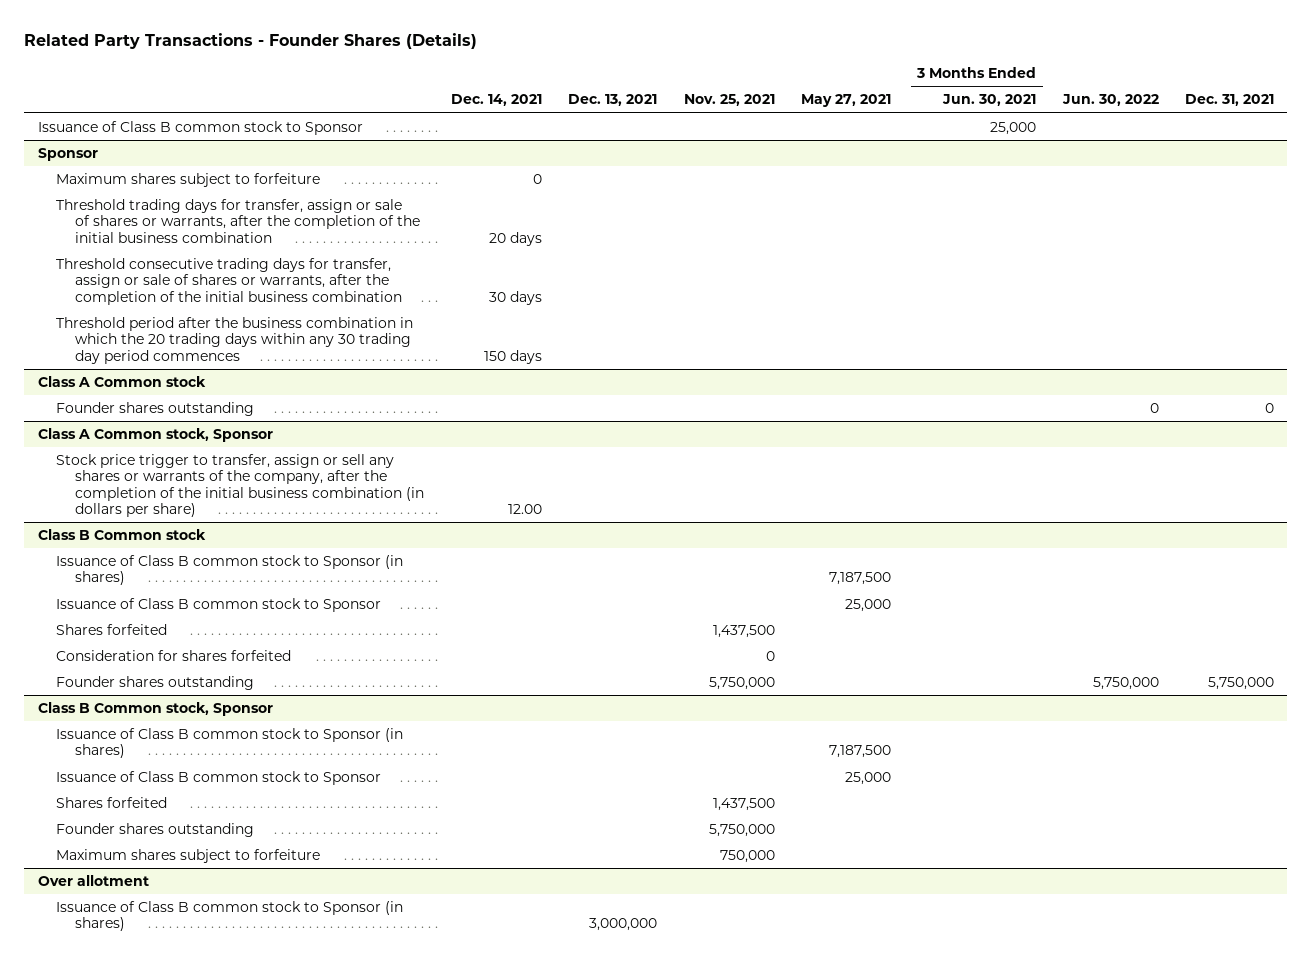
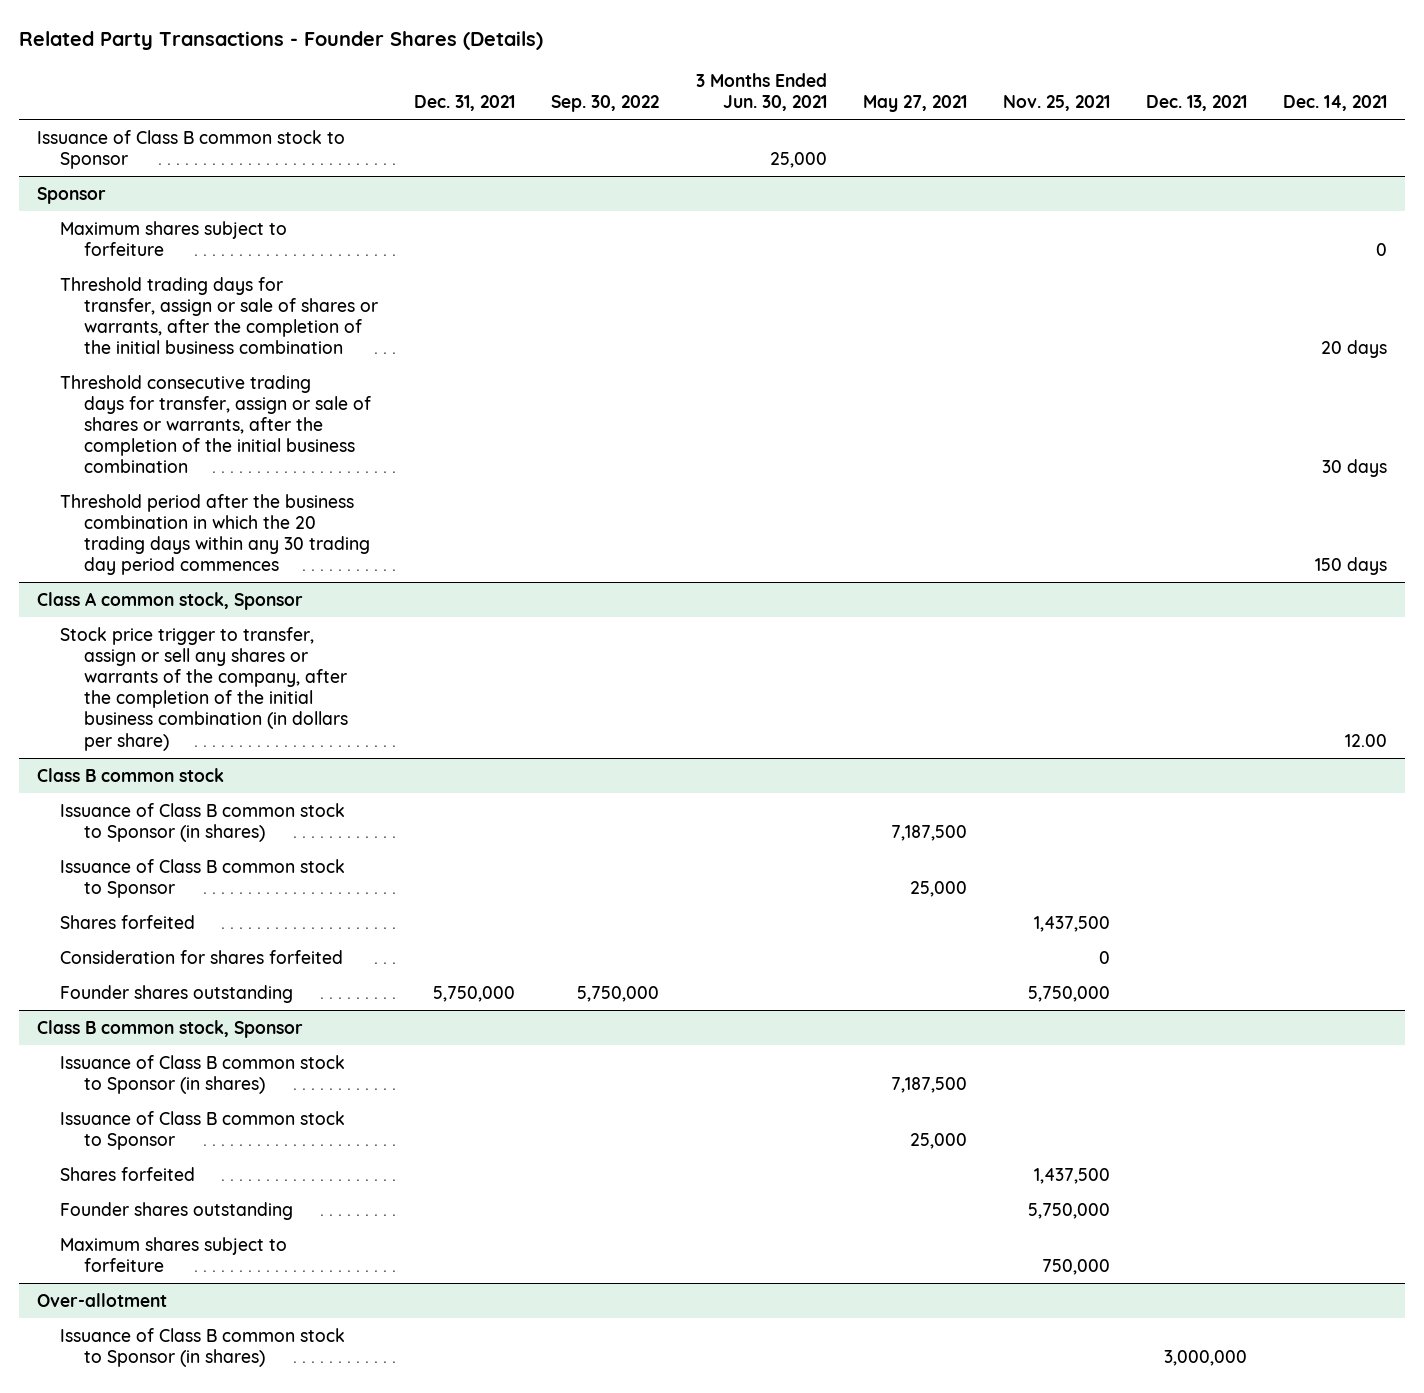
[1061,94,1159,107] Jun. 30, 2022 -> none
none -> [551,95,660,113] Sep. 30, 2022
[37,376,206,388] Class A Common stock -> none
[56,402,255,417] Founder shares outstanding -> none
[37,428,273,443] Class A Common stock, Sponsor -> [36,591,303,610] Class A common stock, Sponsor
[37,529,206,541] Class B Common stock -> [36,767,224,782] Class B common stock
[37,702,273,717] Class B Common stock, Sponsor -> [36,1019,303,1038] Class B common stock, Sponsor
[37,875,149,887] Over allotment -> [36,1292,167,1307] Over-allotment

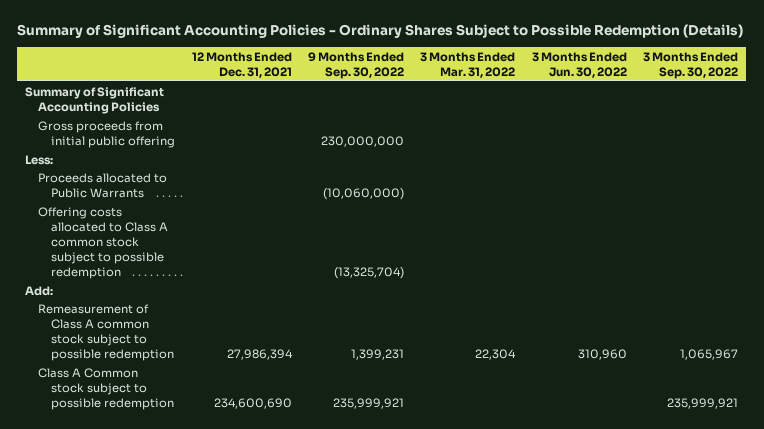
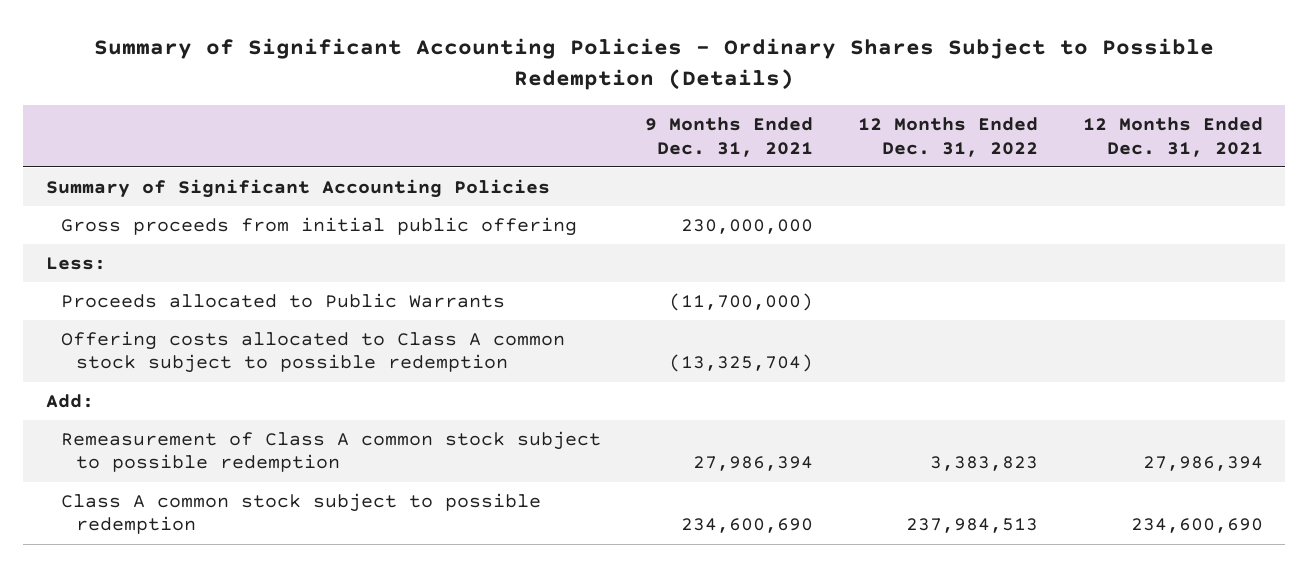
[307,51,404,79] 9 Months Ended Sep. 30, 2022 -> none
[420,51,516,78] 3 Months Ended Mar. 31, 2022 -> none
[531,51,627,78] 3 Months Ended Jun. 30, 2022 -> none
[643,51,739,79] 3 Months Ended Sep. 30, 2022 -> none
none -> [645,117,814,157] 9 Months Ended Dec. 31, 2021
none -> [858,117,1039,157] 12 Months Ended Dec. 31, 2022
[38,367,175,410] Class A Common stock subject to possible redemption -> [60,493,541,535] Class A common stock subject to possible redemption

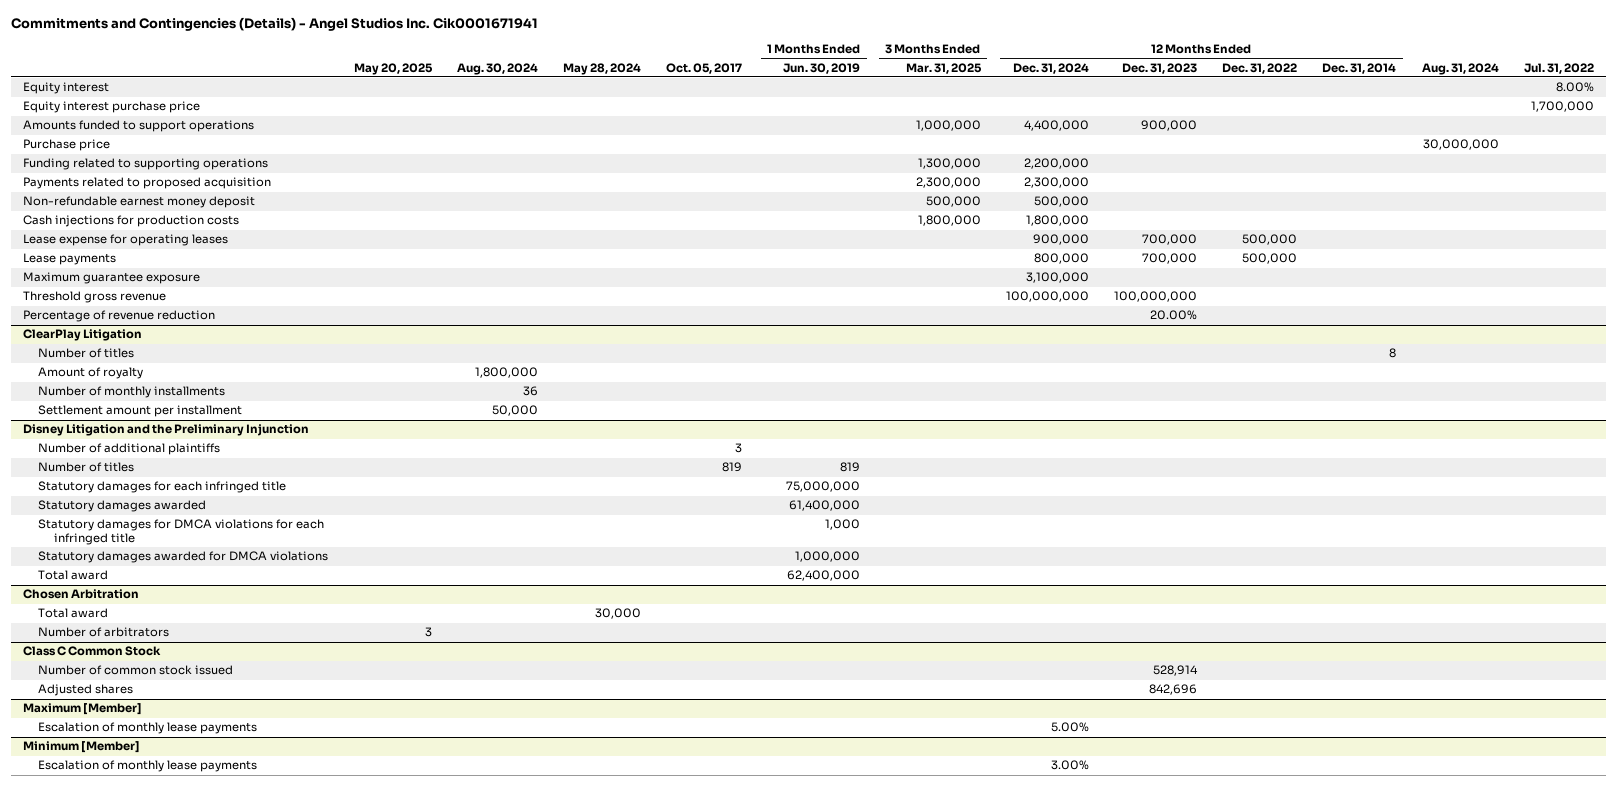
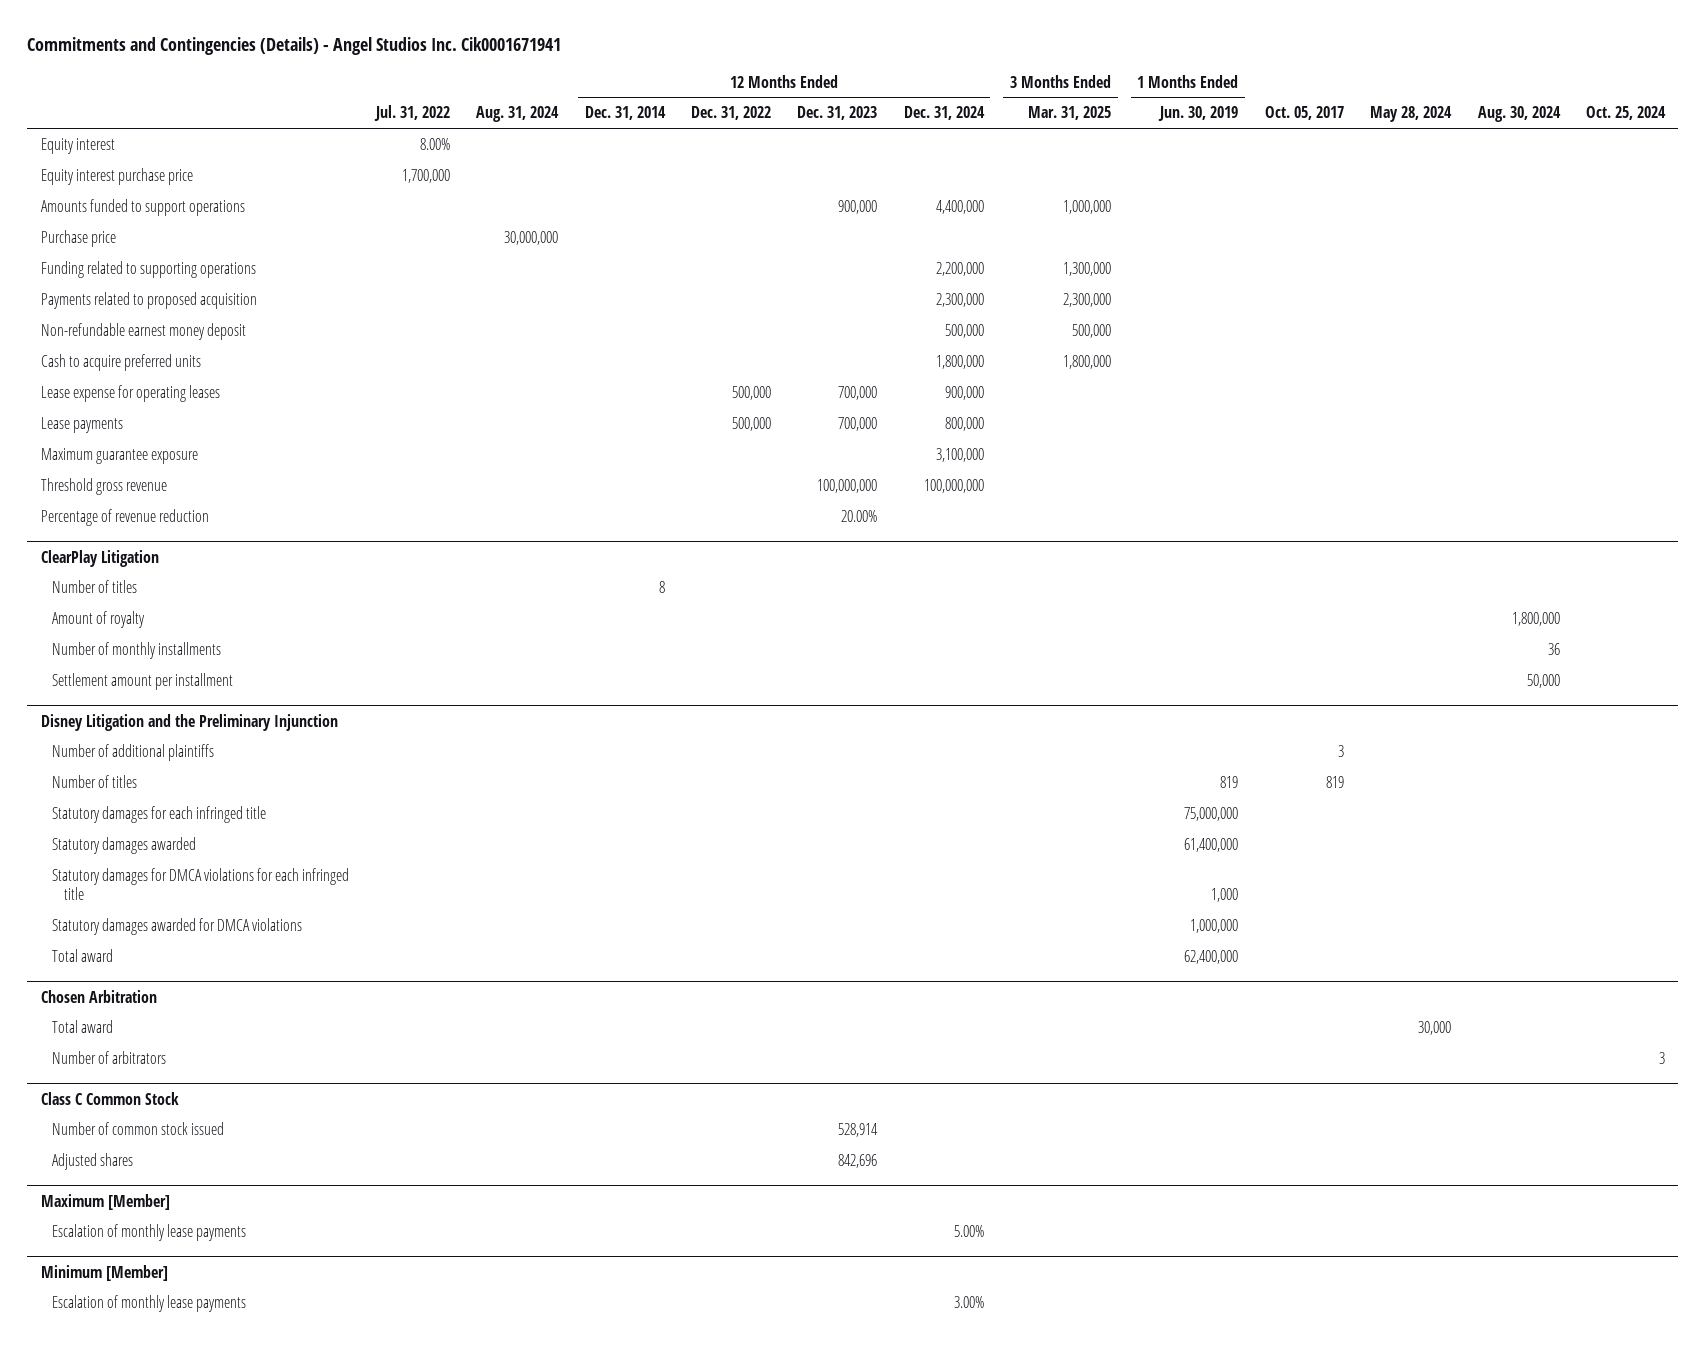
[353,62,433,75] May 20, 2025 -> none
none -> [1585,106,1666,121] Oct. 25, 2024
[23,215,240,228] Cash injections for production costs -> [40,353,201,371] Cash to acquire preferred units

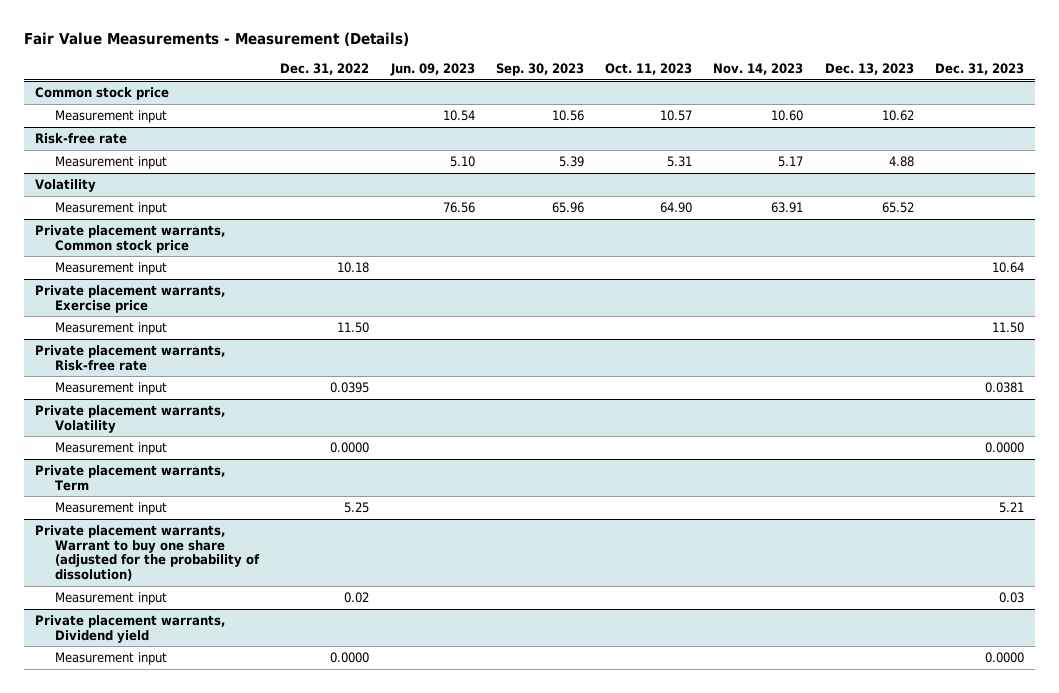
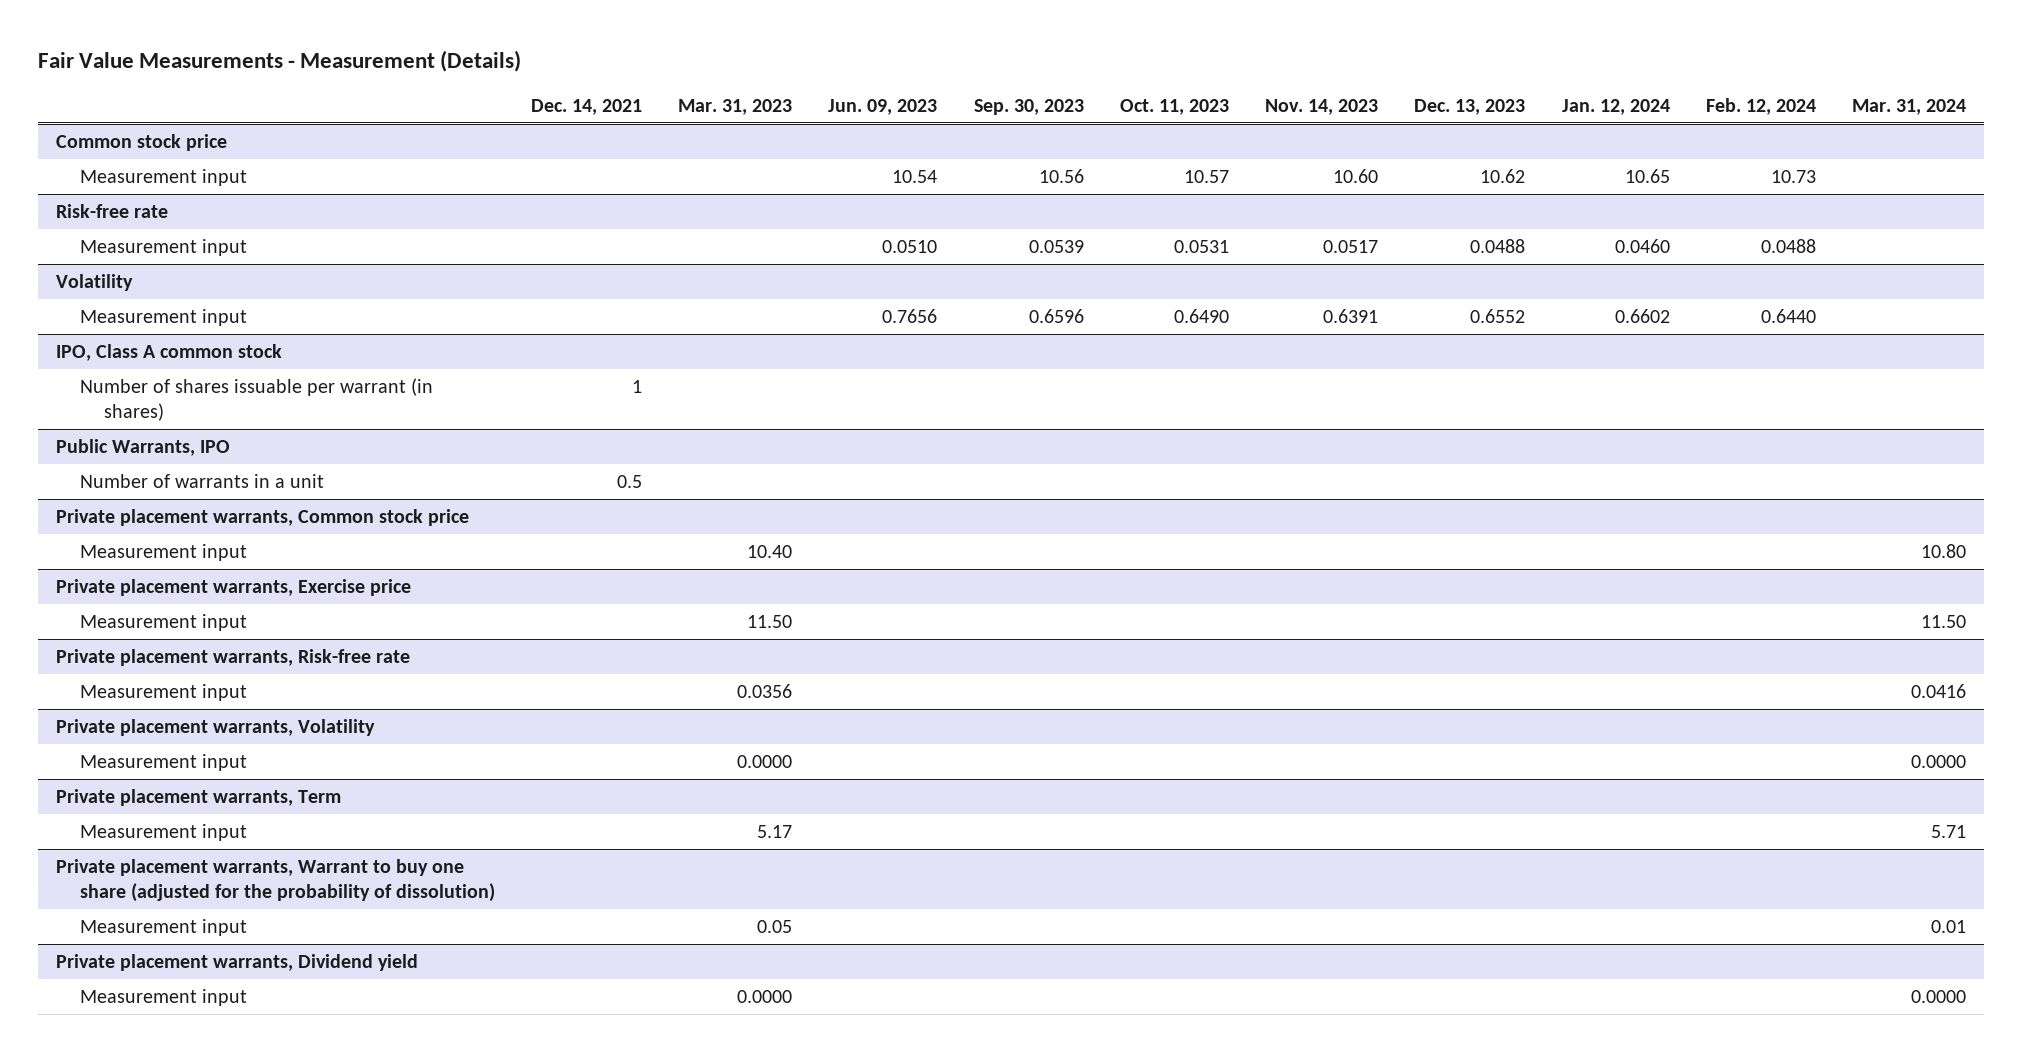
[280,62,370,75] Dec. 31, 2022 -> none
[935,62,1025,75] Dec. 31, 2023 -> none
none -> [531,98,643,115] Dec. 14, 2021
none -> [678,98,793,115] Mar. 31, 2023
none -> [1561,98,1670,115] Jan. 12, 2024
none -> [1705,97,1816,115] Feb. 12, 2024
none -> [1851,98,1966,115] Mar. 31, 2024
[449,156,475,168] 5.10 -> [882,239,938,253] 0.0510
[558,156,584,168] 5.39 -> [1028,239,1084,253] 0.0539
[667,156,693,168] 5.31 -> [1173,239,1229,253] 0.0531
[778,156,804,168] 5.17 -> [1323,239,1379,253] 0.0517
[888,156,914,168] 4.88 -> [1470,238,1526,253] 0.0488
[442,202,475,214] 76.56 -> [882,308,938,323] 0.7656
[551,202,584,214] 65.96 -> [1028,308,1084,323] 0.6596
[660,202,693,214] 64.90 -> [1173,308,1229,323] 0.6490
[771,202,804,214] 63.91 -> [1323,308,1379,323] 0.6391
[881,202,914,214] 65.52 -> [1470,308,1526,323] 0.6552
none -> [55,343,282,361] IPO, Class A common stock
none -> [79,377,433,421] Number of shares issuable per warrant (in shares)
none -> [55,438,230,456] Public Warrants, IPO
none -> [79,473,324,488] Number of warrants in a unit

